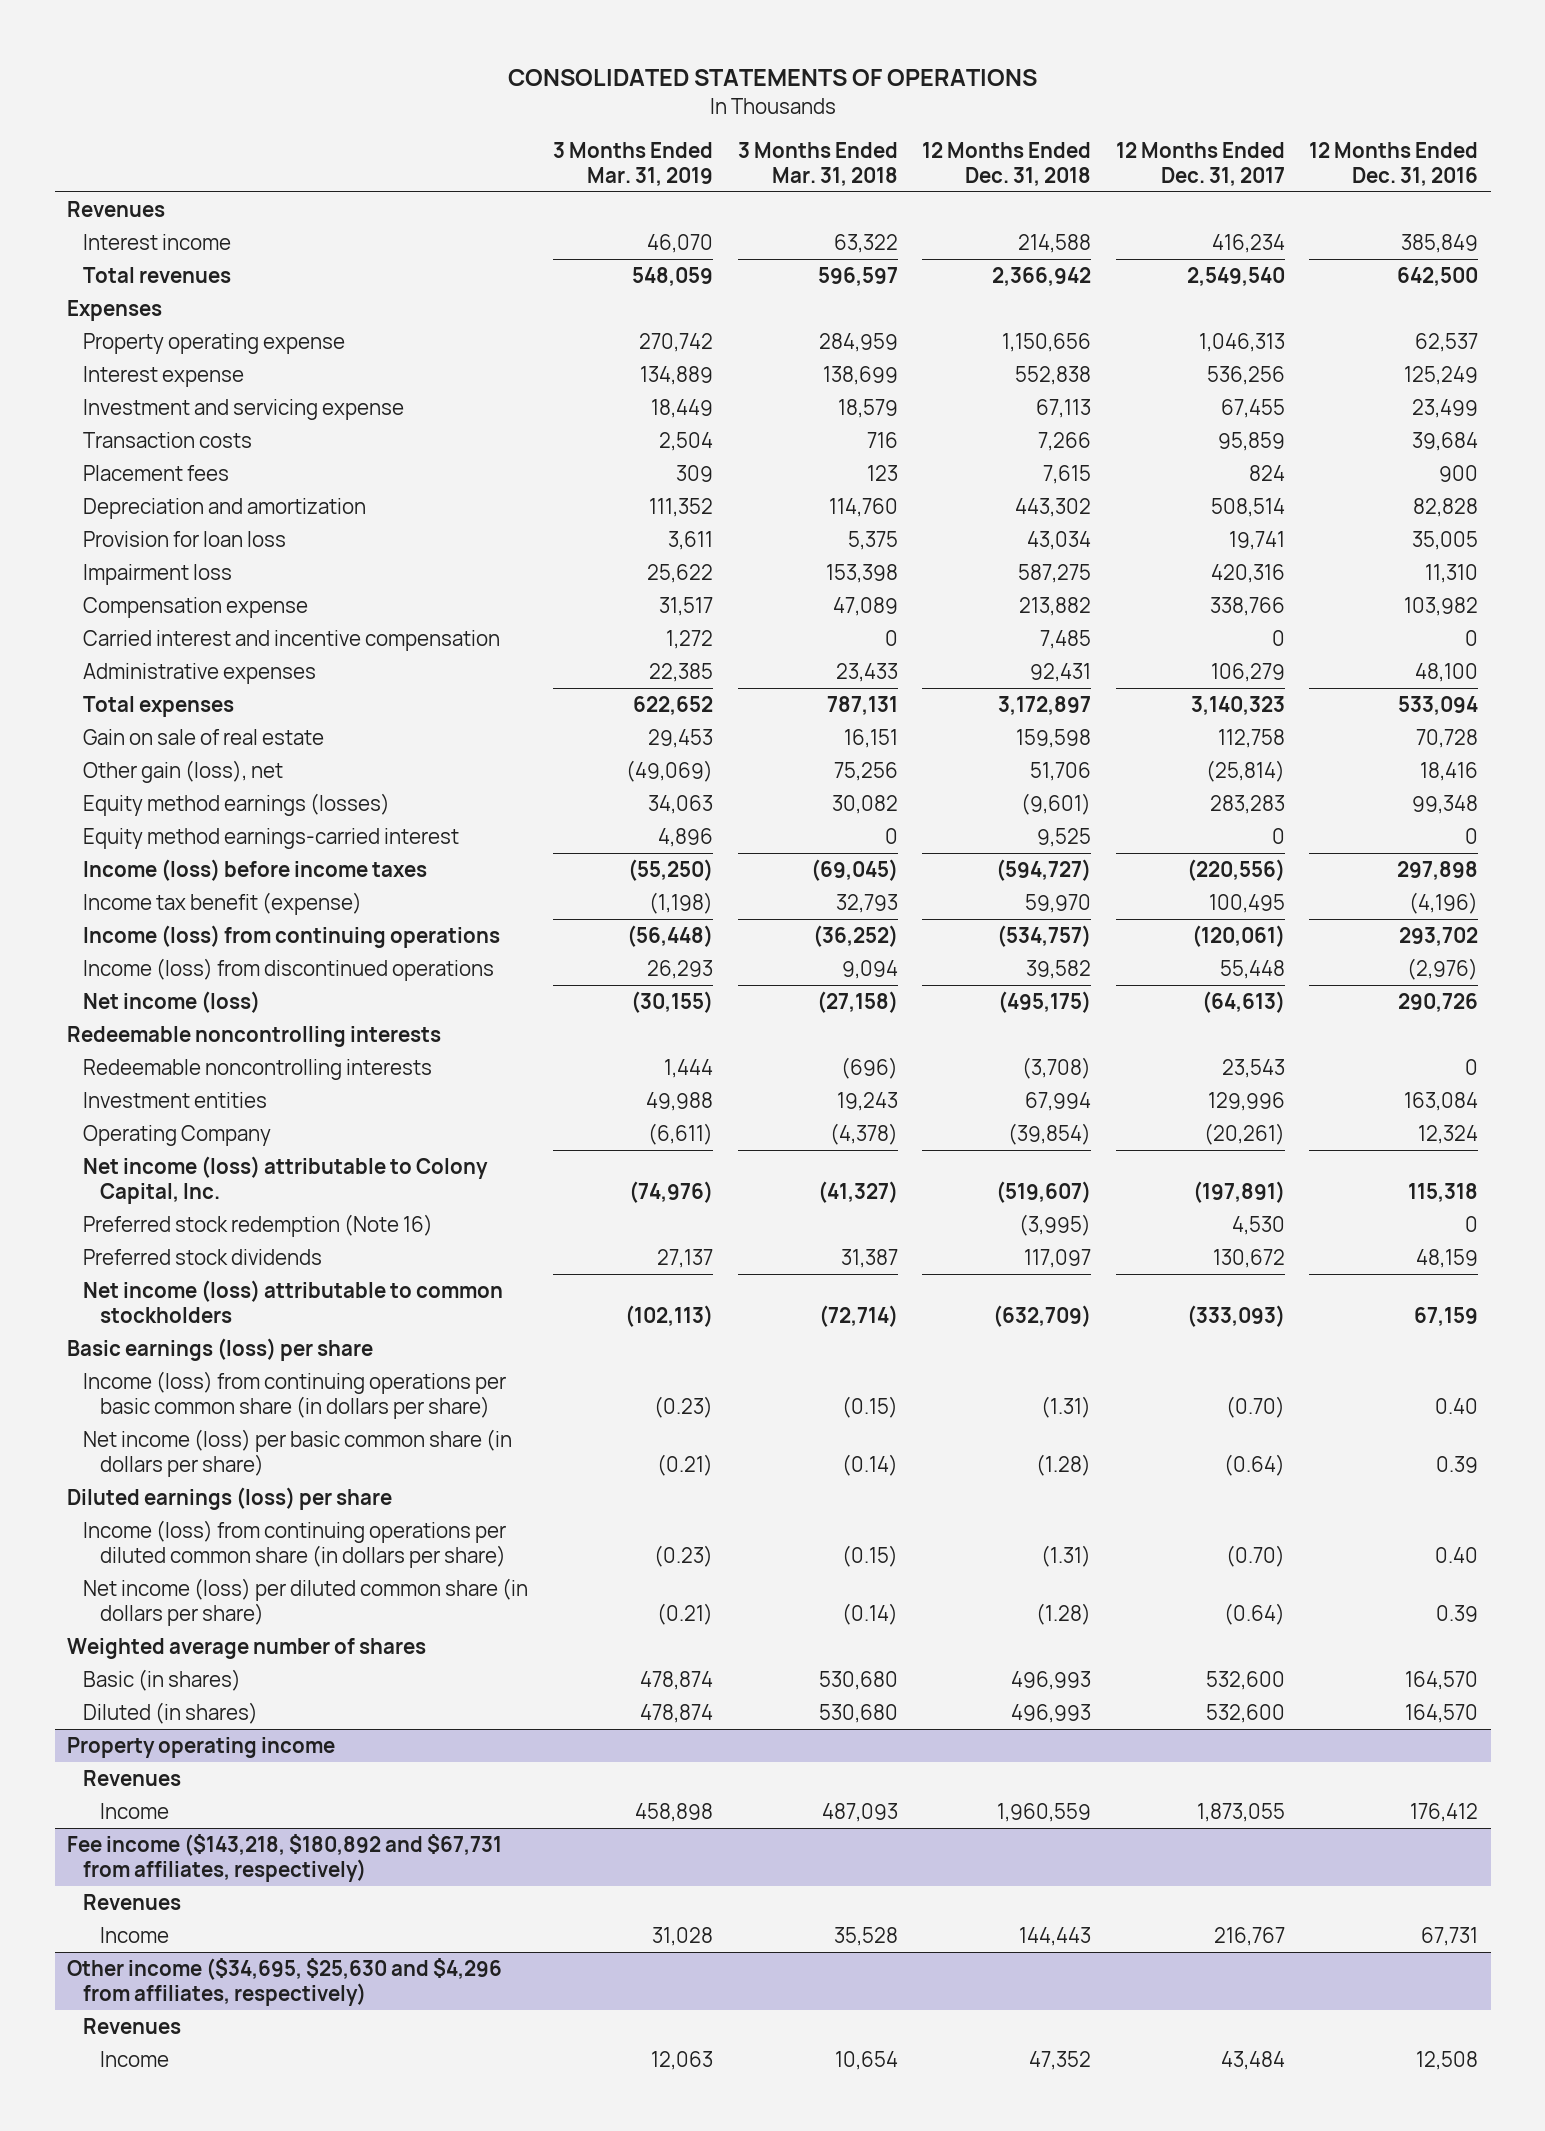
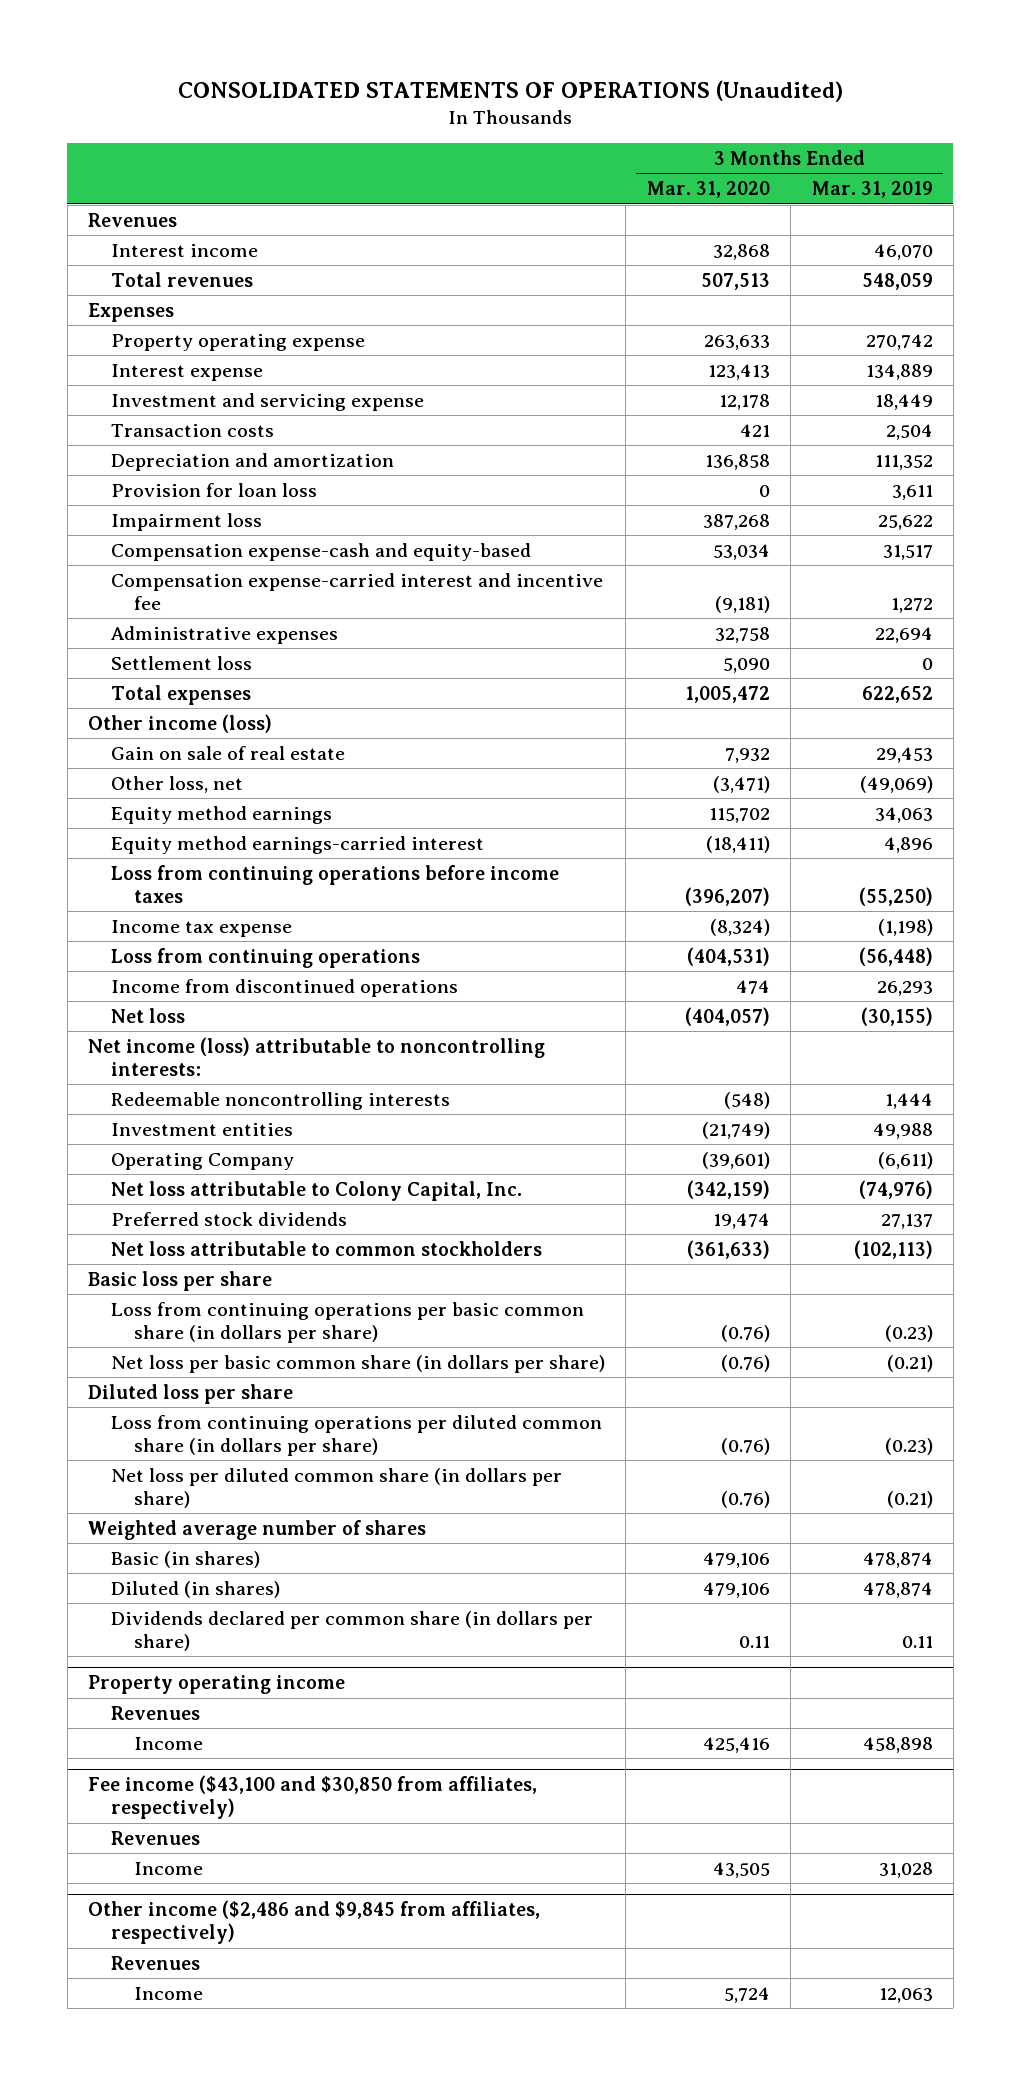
[507,69,1037,87] CONSOLIDATED STATEMENTS OF OPERATIONS -> [178,79,844,102] CONSOLIDATED STATEMENTS OF OPERATIONS (Unaudited)
[737,141,898,187] 3 Months Ended Mar. 31, 2018 -> none
[922,141,1092,187] 12 Months Ended Dec. 31, 2018 -> none
[1115,141,1285,187] 12 Months Ended Dec. 31, 2017 -> none
[1309,141,1479,187] 12 Months Ended Dec. 31, 2016 -> none
none -> [646,181,770,199] Mar. 31, 2020
[83,464,230,481] Placement fees -> none
[83,596,309,618] Compensation expense -> [111,542,532,561] Compensation expense-cash and equity-based
[83,629,501,651] Carried interest and incentive compensation -> [111,572,604,610] Compensation expense-carried interest and incentive fee
[648,662,713,682] 22,385 -> [874,626,933,643] 22,694
none -> [111,655,253,670] Settlement loss
none -> [88,713,273,733] Other income (loss)
[83,759,284,783] Other gain (loss), net -> [111,775,244,793] Other loss, net
[83,792,391,816] Equity method earnings (losses) -> [111,805,333,824] Equity method earnings
[83,858,428,881] Income (loss) before income taxes -> [111,864,560,903] Loss from continuing operations before income taxes
[83,891,363,915] Income tax benefit (expense) -> [111,919,293,937] Income tax expense
[83,924,501,948] Income (loss) from continuing operations -> [111,947,421,968] Loss from continuing operations
[83,957,495,981] Income (loss) from discontinued operations -> [111,978,459,997] Income from discontinued operations
[83,990,261,1013] Net income (loss) -> [111,1007,186,1023] Net loss
[67,1025,442,1047] Redeemable noncontrolling interests -> [88,1036,546,1076] Net income (loss) attributable to noncontrolling interests:
[83,1213,434,1237] Preferred stock redemption (Note 16) -> none
[83,1155,489,1204] Net income (loss) attributable to Colony Capital, Inc. -> [111,1180,523,1201] Net loss attributable to Colony Capital, Inc.
[83,1279,504,1323] Net income (loss) attributable to common stockholders -> [111,1240,543,1256] Net loss attributable to common stockholders
[67,1337,374,1361] Basic earnings (loss) per share -> [88,1270,273,1291] Basic loss per share
[83,1370,507,1419] Income (loss) from continuing operations per basic common share (in dollars per share) -> [111,1301,585,1343] Loss from continuing operations per basic common share (in dollars per share)
[83,1428,513,1477] Net income (loss) per basic common share (in dollars per share) -> [111,1354,606,1373] Net loss per basic common share (in dollars per share)
[67,1486,393,1510] Diluted earnings (loss) per share -> [88,1383,294,1404] Diluted loss per share
[83,1519,507,1568] Income (loss) from continuing operations per diluted common share (in dollars per share) -> [111,1414,603,1456] Loss from continuing operations per diluted common share (in dollars per share)
[83,1577,529,1626] Net income (loss) per diluted common share (in dollars per share) -> [111,1467,563,1508] Net loss per diluted common share (in dollars per share)
none -> [111,1610,594,1651] Dividends declared per common share (in dollars per share)
[67,1833,503,1882] Fee income ($143,218, $180,892 and $67,731 from affiliates, respectively) -> [88,1775,538,1820] Fee income ($43,100 and $30,850 from affiliates, respectively)
[67,1957,503,2006] Other income ($34,695, $25,630 and $4,296 from affiliates, respectively) -> [88,1900,541,1945] Other income ($2,486 and $9,845 from affiliates, respectively)

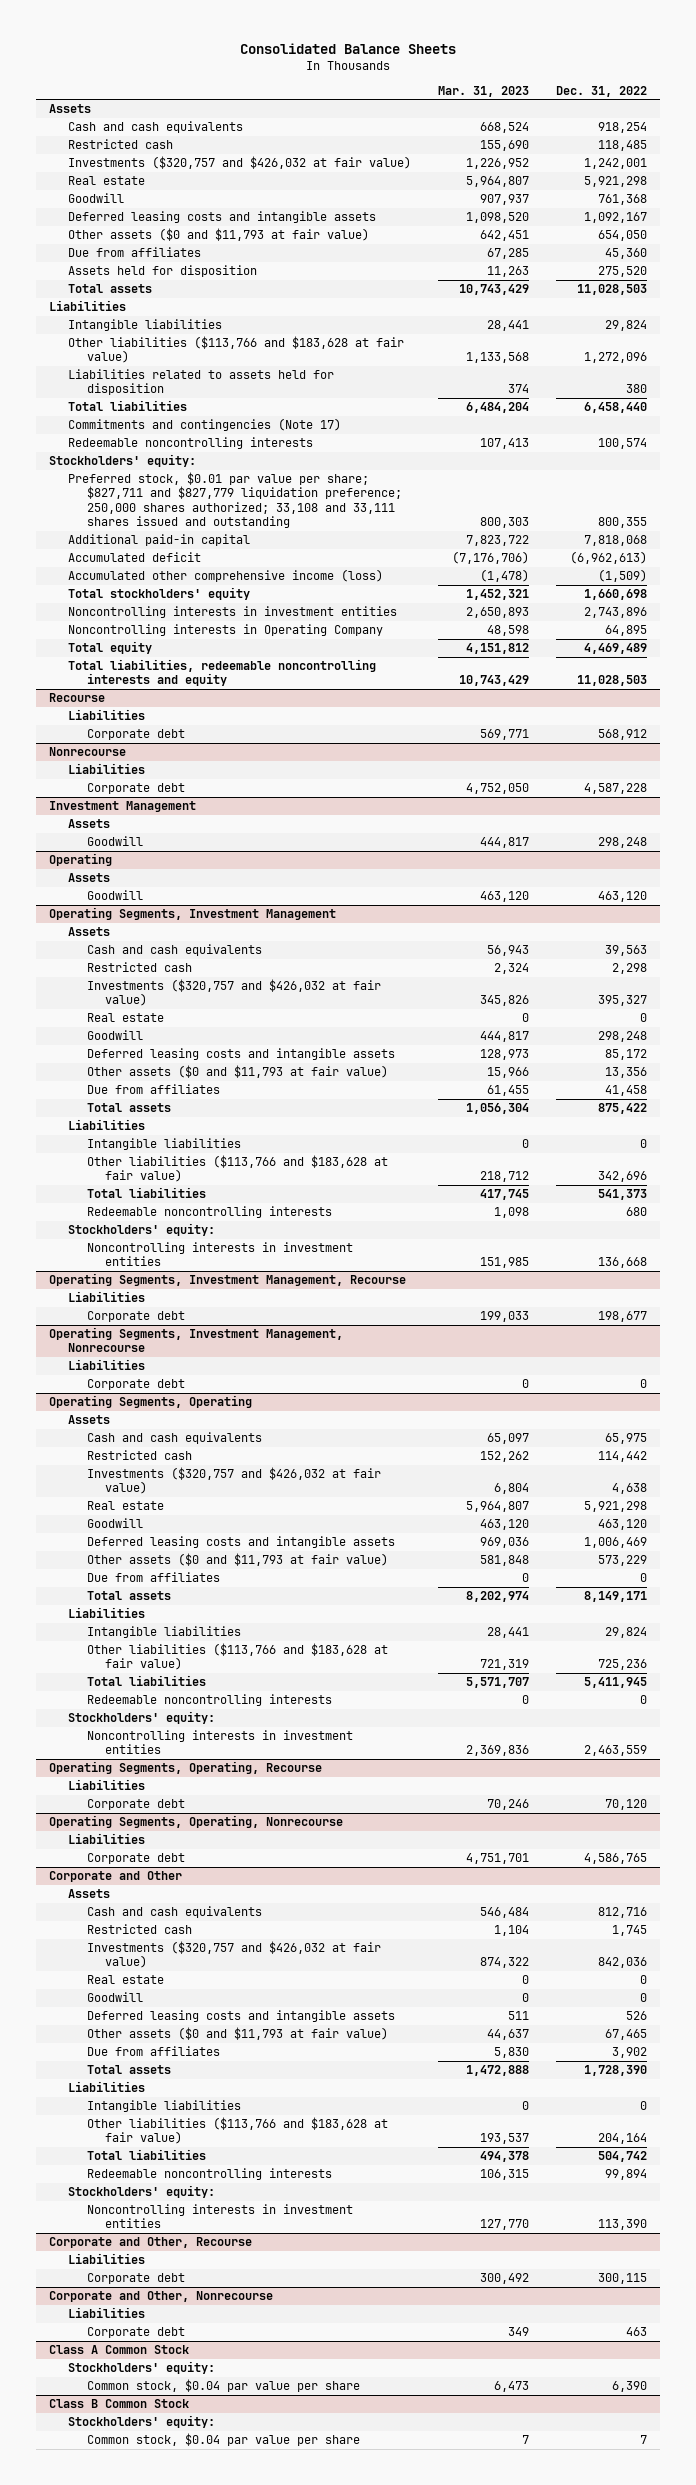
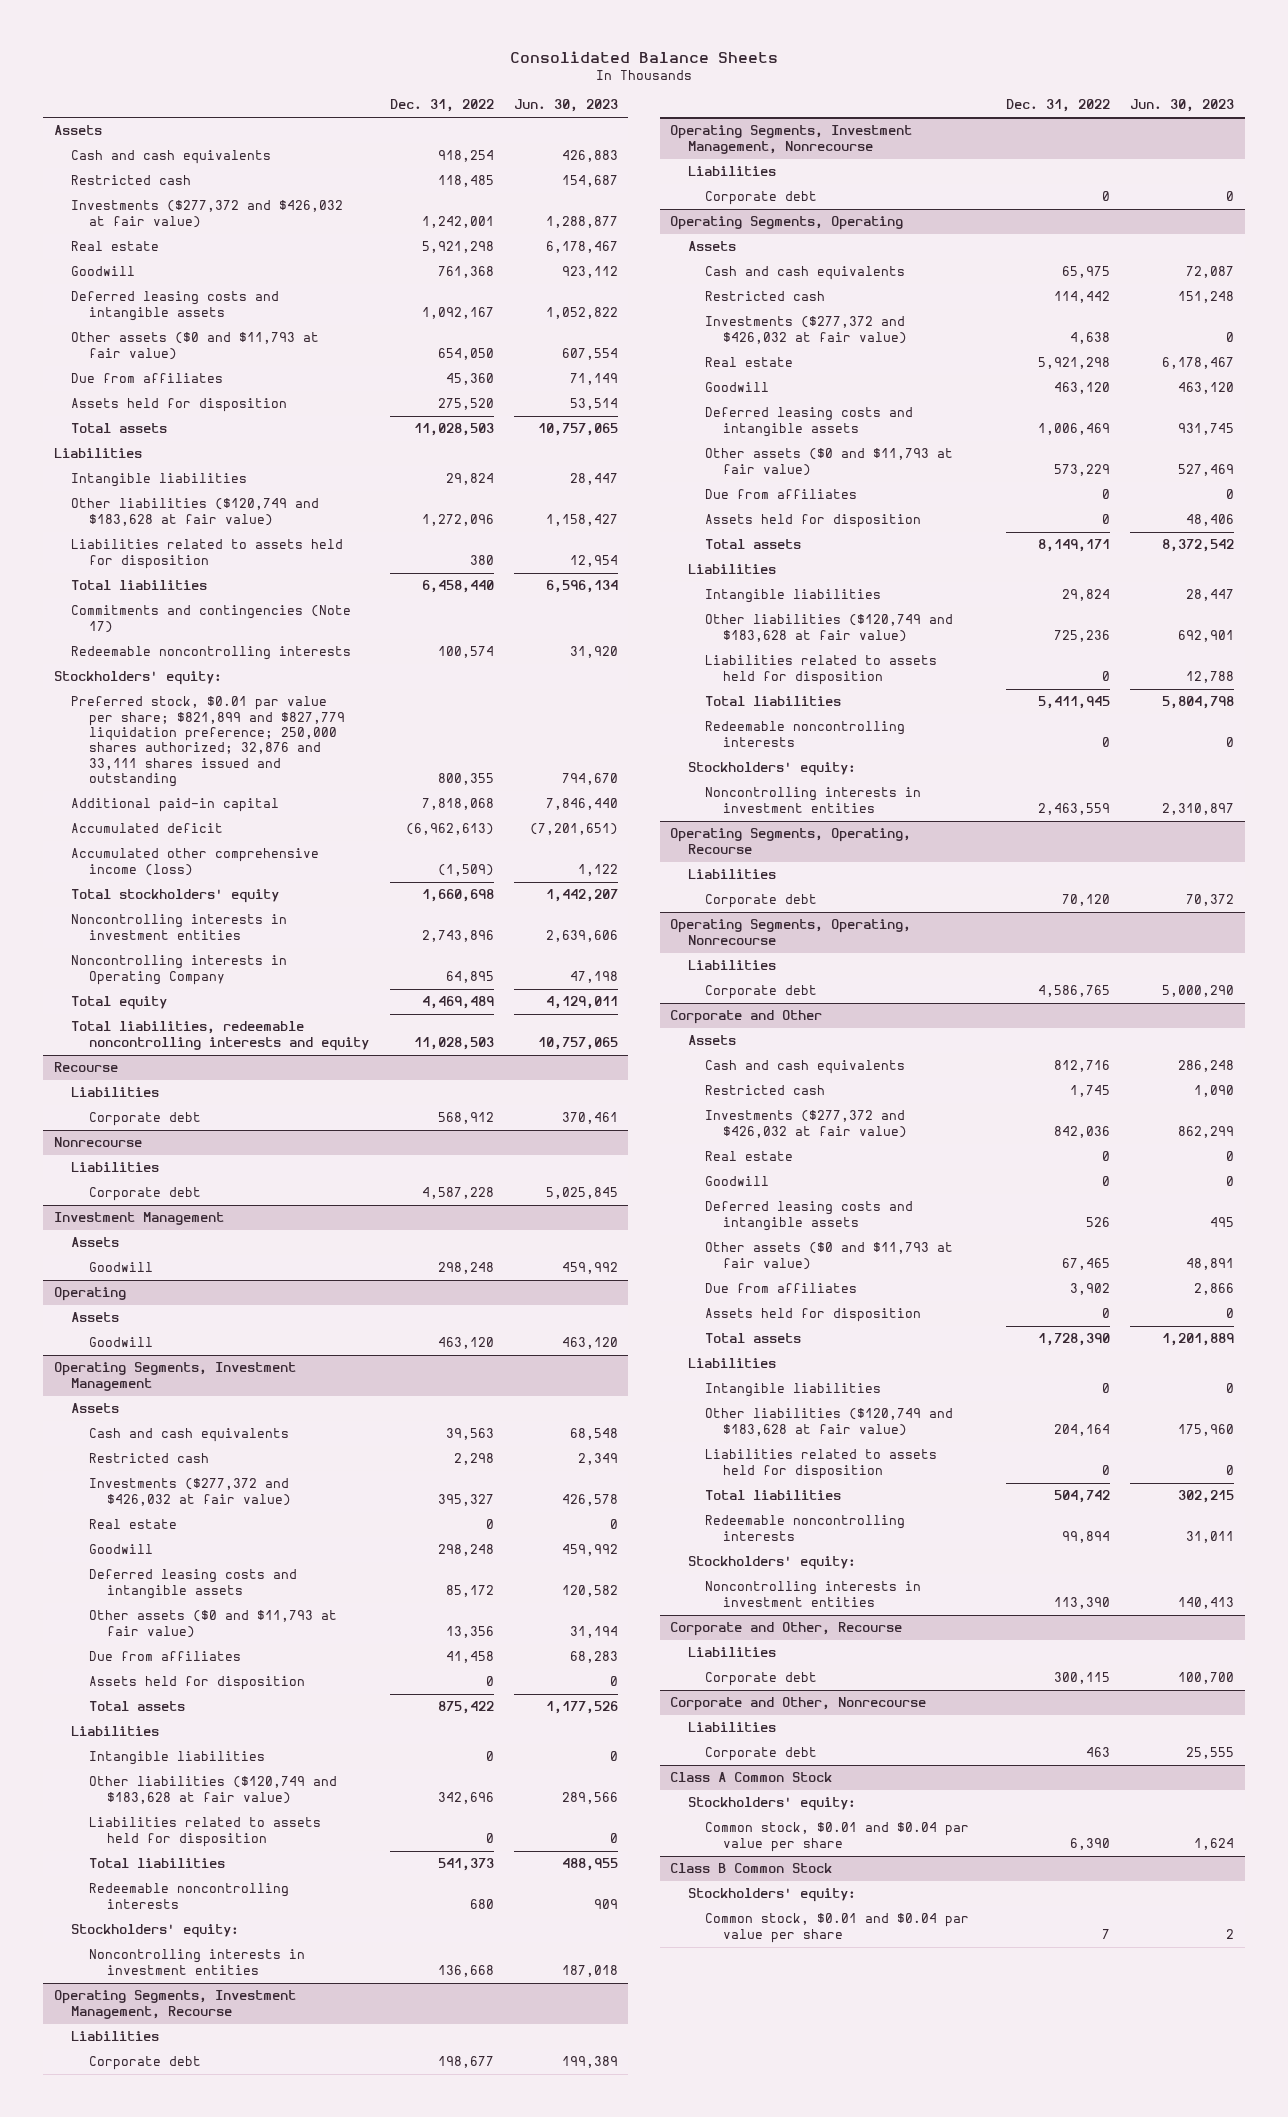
[437,85,529,97] Mar. 31, 2023 -> none
none -> [514,99,619,113] Jun. 30, 2023
[68,156,412,170] Investments ($320,757 and $426,032 at fair value) -> [71,200,344,228] Investments ($277,372 and $426,032 at fair value)
[68,336,405,364] Other liabilities ($113,766 and $183,628 at fair value) -> [71,498,320,526] Other liabilities ($120,749 and $183,628 at fair value)
[68,472,402,528] Preferred stock, $0.01 par value per share; $827,711 and $827,779 liquidation preference; 250,000 shares authorized; 33,108 and 33,111 shares issued and outstanding -> [71,696,346,788] Preferred stock, $0.01 par value per share; $821,899 and $827,779 liquidation preference; 250,000 shares authorized; 32,876 and 33,111 shares issued and outstanding
[86,979,381,1007] Investments ($320,757 and $426,032 at fair value) -> [89,1478,292,1506] Investments ($277,372 and $426,032 at fair value)
none -> [89,1676,306,1691] Assets held for disposition
[86,1155,388,1183] Other liabilities ($113,766 and $183,628 at fair value) -> [89,1776,338,1804] Other liabilities ($120,749 and $183,628 at fair value)
none -> [89,1817,322,1847] Liabilities related to assets held for disposition
[86,1467,381,1495] Investments ($320,757 and $426,032 at fair value) -> [705,316,908,344] Investments ($277,372 and $426,032 at fair value)
none -> [705,514,922,529] Assets held for disposition
[86,1643,388,1671] Other liabilities ($113,766 and $183,628 at fair value) -> [705,614,954,642] Other liabilities ($120,749 and $183,628 at fair value)
none -> [705,655,938,685] Liabilities related to assets held for disposition
[86,1941,381,1969] Investments ($320,757 and $426,032 at fair value) -> [705,1110,908,1138] Investments ($277,372 and $426,032 at fair value)
none -> [705,1308,922,1323] Assets held for disposition
[86,2117,388,2145] Other liabilities ($113,766 and $183,628 at fair value) -> [705,1408,954,1436] Other liabilities ($120,749 and $183,628 at fair value)
none -> [705,1449,938,1479] Liabilities related to assets held for disposition
[86,2379,360,2393] Common stock, $0.04 par value per share -> [705,1822,970,1852] Common stock, $0.01 and $0.04 par value per share
[86,2433,360,2447] Common stock, $0.04 par value per share -> [705,1913,970,1943] Common stock, $0.01 and $0.04 par value per share

